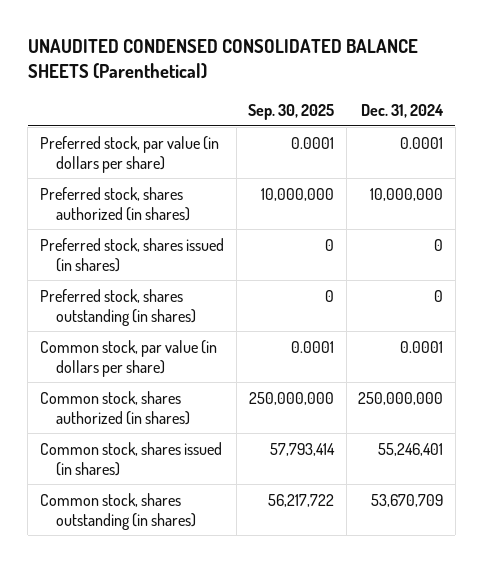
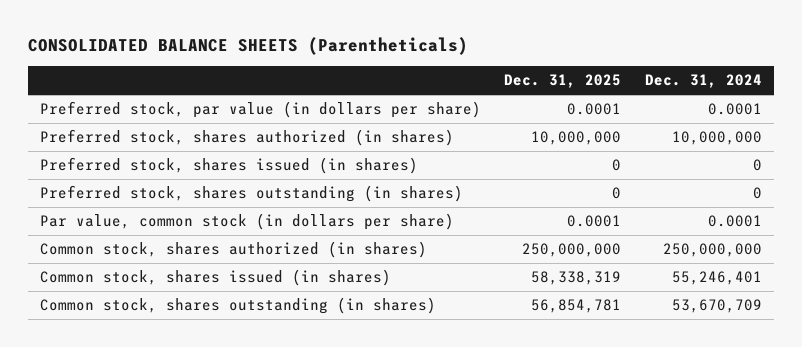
[27,39,418,80] UNAUDITED CONDENSED CONSOLIDATED BALANCE SHEETS (Parenthetical) -> [28,37,469,56] CONSOLIDATED BALANCE SHEETS (Parentheticals)
[248,104,335,121] Sep. 30, 2025 -> none
none -> [504,74,622,89] Dec. 31, 2025
[40,339,218,377] Common stock, par value (in dollars per share) -> [39,213,454,231] Par value, common stock (in dollars per share)

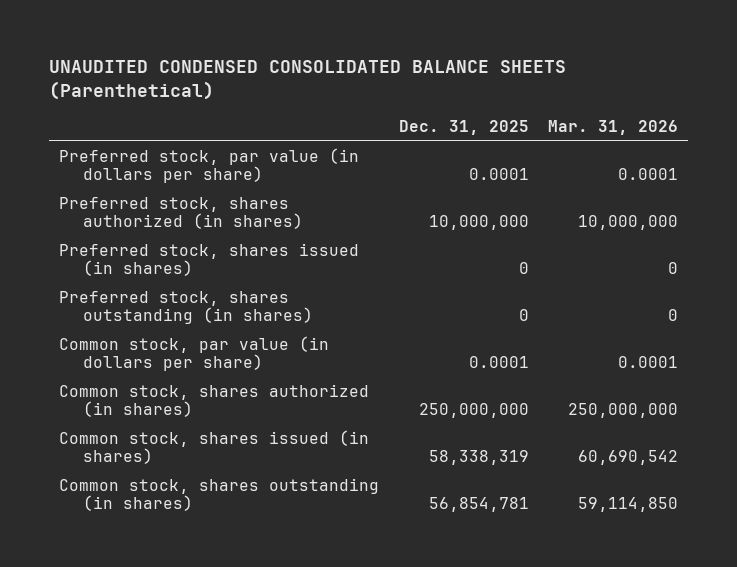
[28,37,469,56] CONSOLIDATED BALANCE SHEETS (Parentheticals) -> [49,60,567,101] UNAUDITED CONDENSED CONSOLIDATED BALANCE SHEETS (Parenthetical)
[645,74,763,89] Dec. 31, 2024 -> none
none -> [548,120,679,136] Mar. 31, 2026
[39,213,454,231] Par value, common stock (in dollars per share) -> [59,335,330,372] Common stock, par value (in dollars per share)

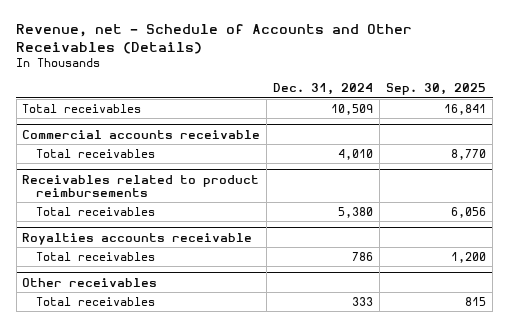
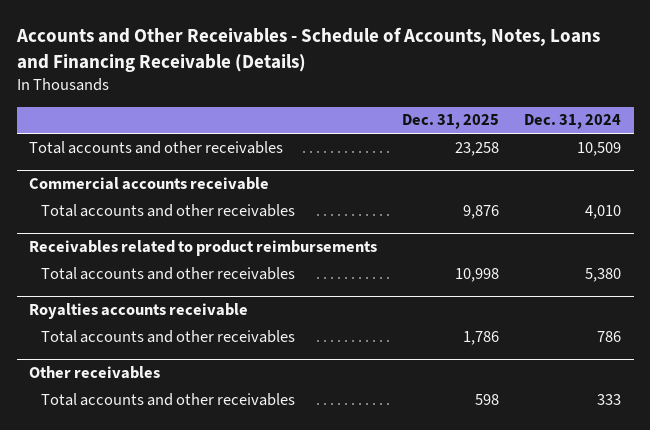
[16,23,413,54] Revenue, net - Schedule of Accounts and Other Receivables (Details) -> [15,27,600,72] Accounts and Other Receivables - Schedule of Accounts, Notes, Loans and Financing Receivable (Details)
[386,83,487,96] Sep. 30, 2025 -> none
none -> [402,114,500,130] Dec. 31, 2025
[22,103,142,113] Total receivables -> [29,140,284,154] Total accounts and other receivables
[35,148,155,158] Total receivables -> [41,203,296,217] Total accounts and other receivables
[35,206,155,216] Total receivables -> [41,266,296,280] Total accounts and other receivables
[35,251,155,261] Total receivables -> [41,329,296,343] Total accounts and other receivables
[35,296,155,306] Total receivables -> [41,392,296,406] Total accounts and other receivables

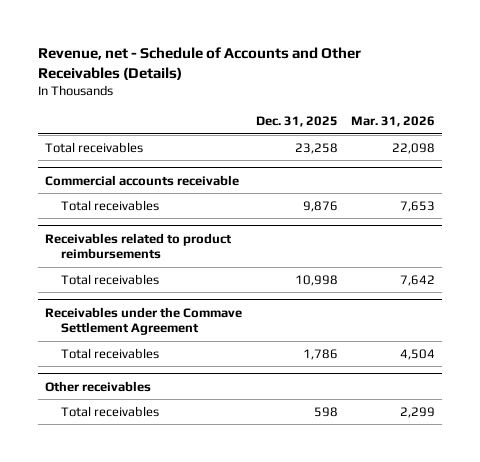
[15,27,600,72] Accounts and Other Receivables - Schedule of Accounts, Notes, Loans and Financing Receivable (Details) -> [38,47,362,81] Revenue, net - Schedule of Accounts and Other Receivables (Details)
[524,114,622,130] Dec. 31, 2024 -> none
none -> [351,116,436,128] Mar. 31, 2026
[29,140,284,154] Total accounts and other receivables -> [45,141,144,153] Total receivables
[41,203,296,217] Total accounts and other receivables -> [60,199,159,211] Total receivables
[29,303,249,320] Royalties accounts receivable -> none
[41,266,296,280] Total accounts and other receivables -> [60,273,159,285] Total receivables
none -> [45,306,243,336] Receivables under the Commave Settlement Agreement
[41,329,296,343] Total accounts and other receivables -> [60,347,159,359] Total receivables
[41,392,296,406] Total accounts and other receivables -> [60,405,159,417] Total receivables

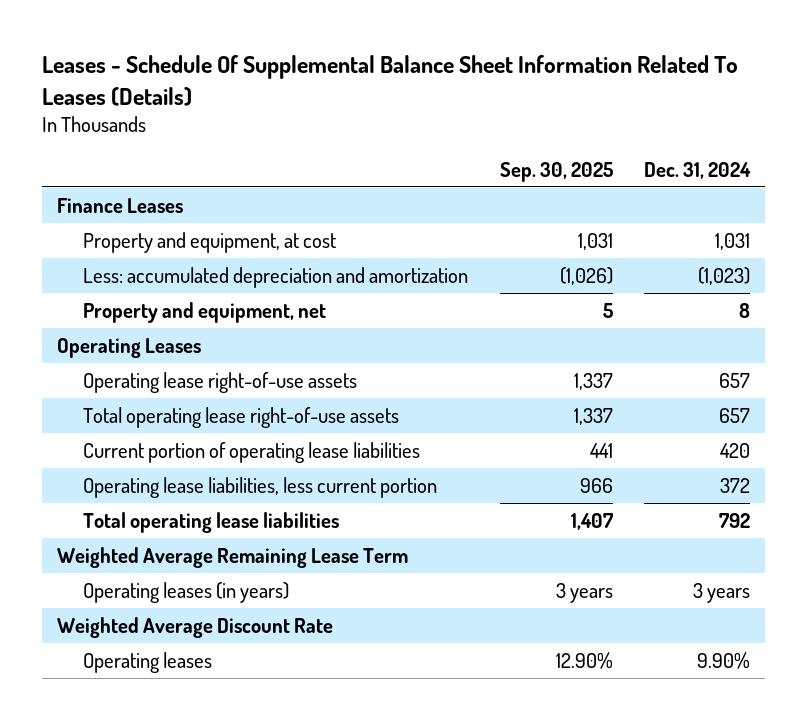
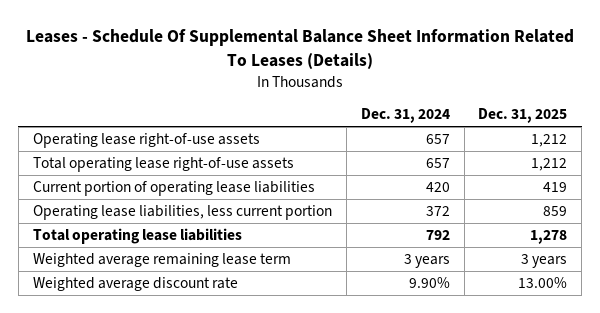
[499,161,613,182] Sep. 30, 2025 -> none
none -> [478,108,568,124] Dec. 31, 2025
[57,197,184,213] Finance Leases -> none
[83,231,337,253] Property and equipment, at cost -> none
[83,266,469,288] Less: accumulated depreciation and amortization -> none
[83,301,327,323] Property and equipment, net -> none
[57,337,202,358] Operating Leases -> none
[57,546,409,568] Weighted Average Remaining Lease Term -> none
[57,616,334,638] Weighted Average Discount Rate -> none
[83,581,290,603] Operating leases (in years) -> [32,253,291,268] Weighted average remaining lease term
[83,651,213,673] Operating leases -> [32,277,238,292] Weighted average discount rate

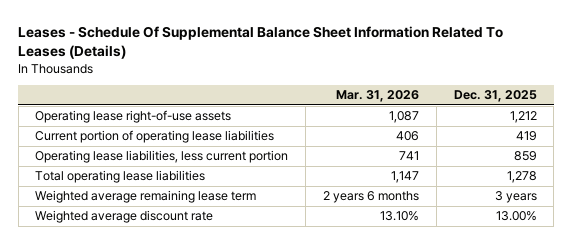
[360,108,450,124] Dec. 31, 2024 -> none
none -> [335,90,419,103] Mar. 31, 2026
[32,157,294,173] Total operating lease right-of-use assets -> none

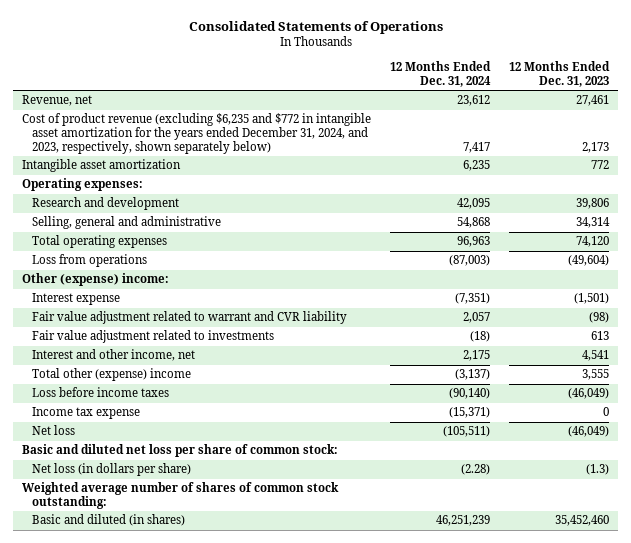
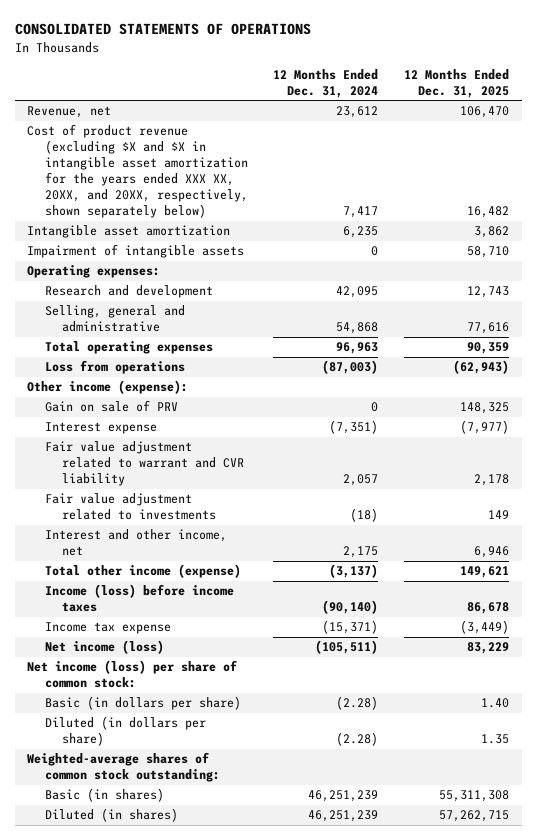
[188,20,443,34] Consolidated Statements of Operations -> [14,23,311,36] CONSOLIDATED STATEMENTS OF OPERATIONS
[508,61,610,87] 12 Months Ended Dec. 31, 2023 -> none
none -> [403,68,509,98] 12 Months Ended Dec. 31, 2025
[22,113,372,154] Cost of product revenue (excluding $6,235 and $772 in intangible asset amortization for the years ended December 31, 2024, and 2023, respectively, shown separately below) -> [27,124,248,219] Cost of product revenue (excluding $X and $X in intangible asset amortization for the years ended XXX XX, 20XX, and 20XX, respectively, shown separately below)
none -> [27,244,245,259] Impairment of intangible assets
[22,273,170,287] Other (expense) income: -> [27,380,189,395] Other income (expense):
none -> [44,400,178,413] Gain on sale of PRV
[31,368,191,382] Total other (expense) income -> [44,564,241,579] Total other income (expense)
[31,387,169,398] Loss before income taxes -> [44,584,234,613] Income (loss) before income taxes
[31,425,75,436] Net loss -> [44,640,164,655] Net income (loss)
[22,444,339,458] Basic and diluted net loss per share of common stock: -> [27,660,238,689] Net income (loss) per share of common stock:
[31,463,191,477] Net loss (in dollars per share) -> [44,696,241,711] Basic (in dollars per share)
none -> [44,716,206,747] Diluted (in dollars per share)
[22,482,340,510] Weighted average number of shares of common stock outstanding: -> [27,752,220,783] Weighted-average shares of common stock outstanding:
[31,514,185,527] Basic and diluted (in shares) -> [44,788,164,803] Basic (in shares)
none -> [44,808,178,823] Diluted (in shares)

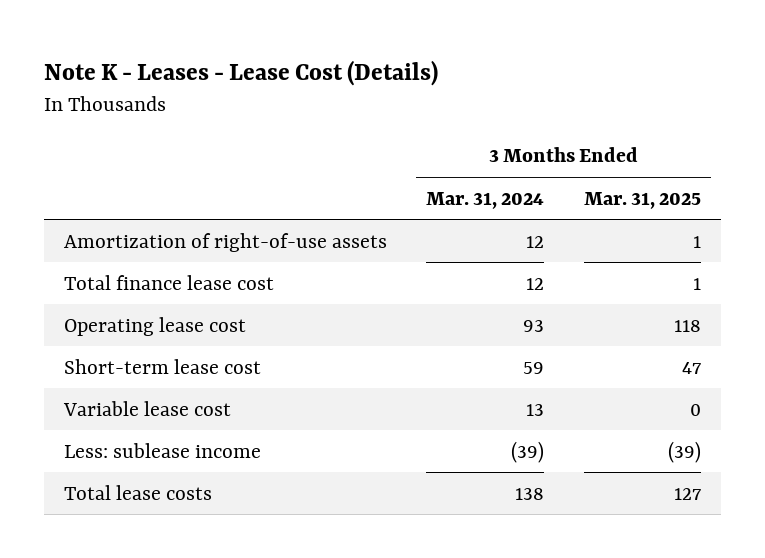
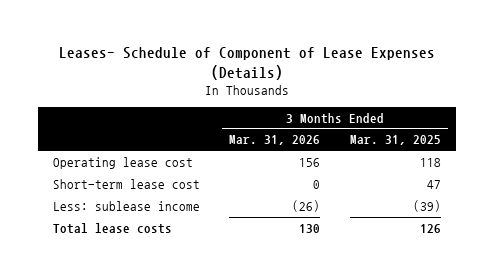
[43,60,438,87] Note K - Leases - Lease Cost (Details) -> [58,47,435,81] Leases- Schedule of Component of Lease Expenses (Details)
[426,191,545,209] Mar. 31, 2024 -> none
none -> [229,135,321,146] Mar. 31, 2026
[63,232,387,252] Amortization of right-of-use assets -> none
[63,274,274,290] Total finance lease cost -> none
[62,400,231,416] Variable lease cost -> none
[673,487,701,500] 127 -> [419,223,441,233] 126

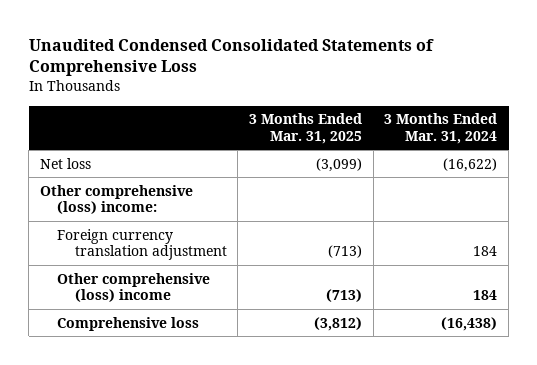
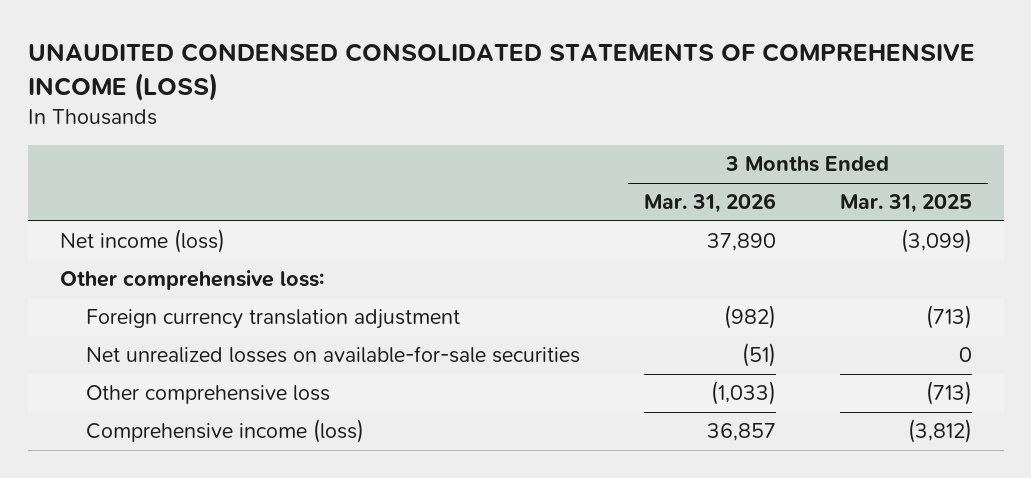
[28,38,434,77] Unaudited Condensed Consolidated Statements of Comprehensive Loss -> [27,43,975,101] UNAUDITED CONDENSED CONSOLIDATED STATEMENTS OF COMPREHENSIVE INCOME (LOSS)
[384,113,498,145] 3 Months Ended Mar. 31, 2024 -> none
none -> [643,193,776,214] Mar. 31, 2026
[39,157,91,169] Net loss -> [59,229,225,254] Net income (loss)
[39,184,193,215] Other comprehensive (loss) income: -> [59,270,324,291] Other comprehensive loss:
none -> [85,346,580,364] Net unrealized losses on available-for-sale securities
[57,272,211,303] Other comprehensive (loss) income -> [85,385,330,405] Other comprehensive loss
[57,316,200,331] Comprehensive loss -> [85,419,364,444] Comprehensive income (loss)

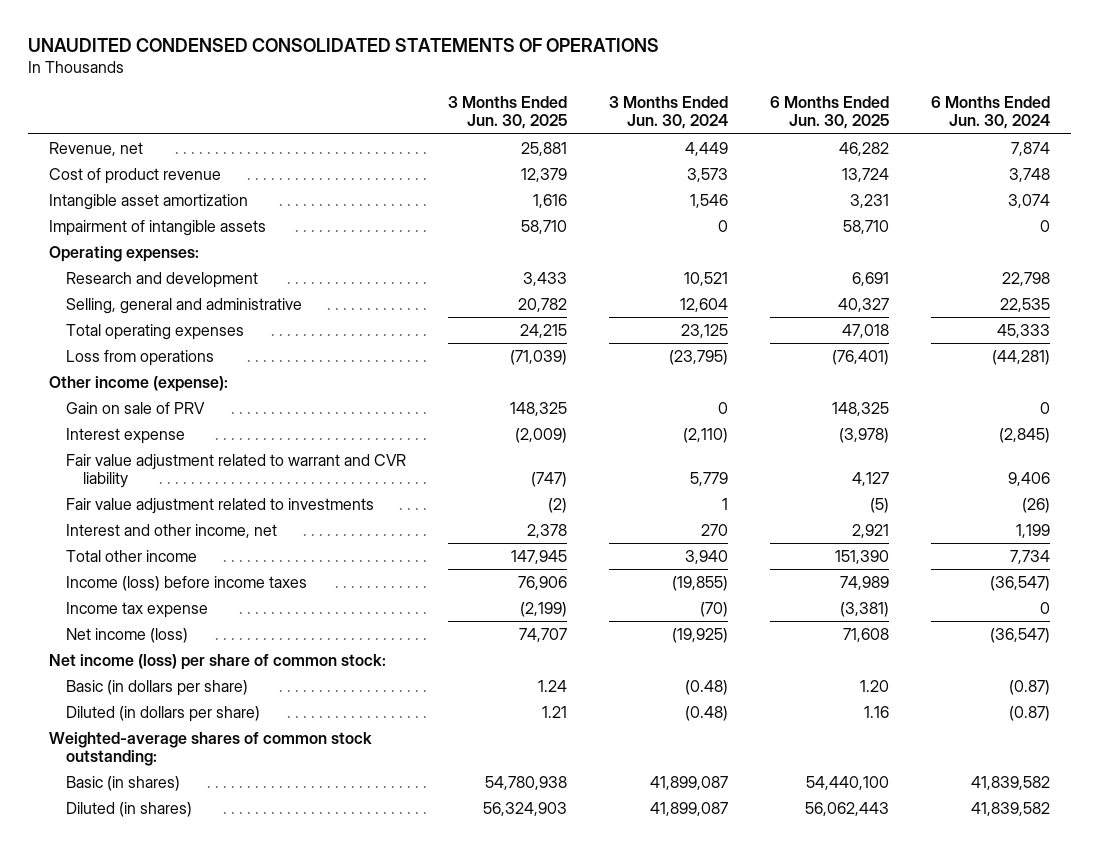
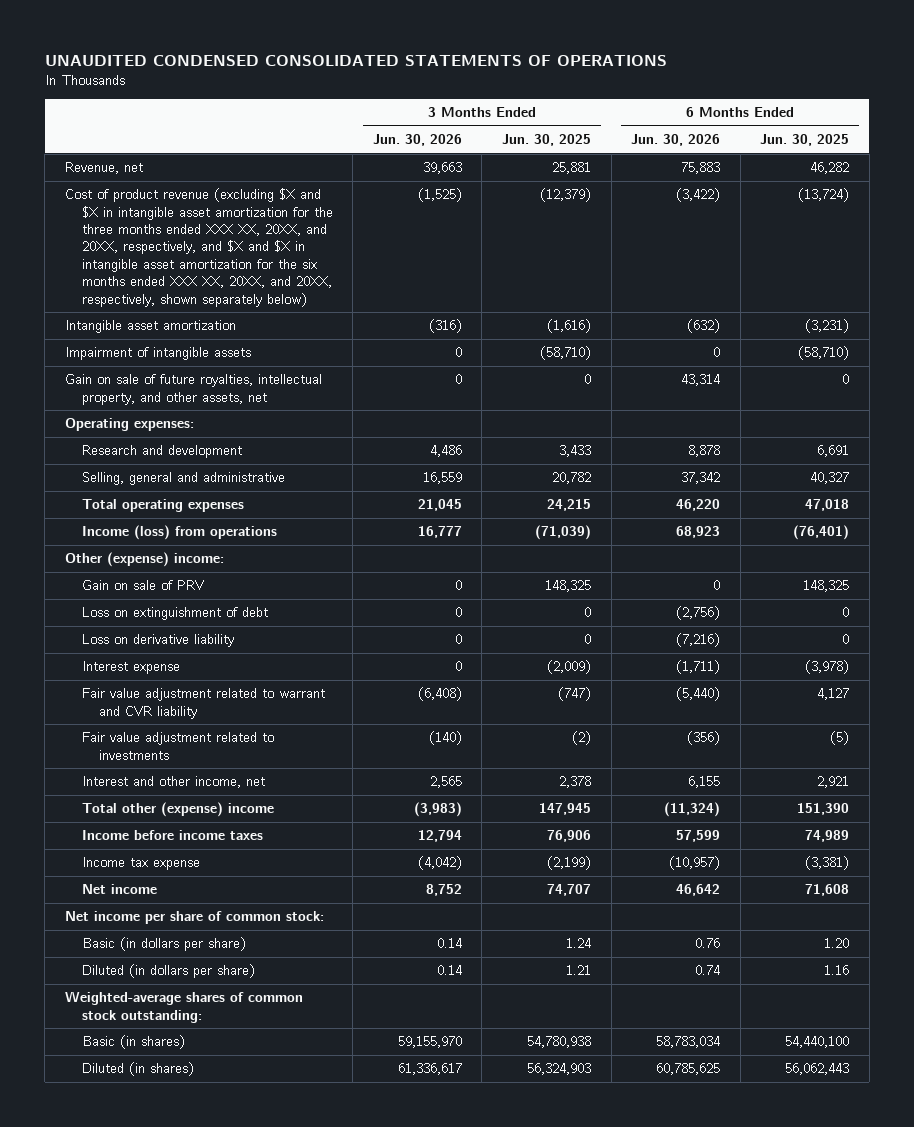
[609,95,729,130] 3 Months Ended Jun. 30, 2024 -> none
[931,95,1051,130] 6 Months Ended Jun. 30, 2024 -> none
none -> [372,134,462,147] Jun. 30, 2026
none -> [631,134,721,147] Jun. 30, 2026
[48,167,221,184] Cost of product revenue -> none
none -> [64,188,333,307] Cost of product revenue (excluding $X and $X in intangible asset amortization for the three months ended XXX XX, 20XX, and 20XX, respectively, and $X and $X in intangible asset amortization for the six months ended XXX XX, 20XX, and 20XX, respectively, shown separately below)
[532,193,567,208] 1,616 -> [546,319,591,334] (1,616)
[850,193,890,208] 3,231 -> [805,319,850,334] (3,231)
[520,219,567,234] 58,710 -> [539,346,591,361] (58,710)
[843,219,890,234] 58,710 -> [798,346,850,361] (58,710)
none -> [64,374,322,405] Gain on sale of future royalties, intellectual property, and other assets, net
[65,349,214,366] Loss from operations -> [81,525,277,541] Income (loss) from operations
[48,375,228,392] Other income (expense): -> [64,552,224,568] Other (expense) income:
none -> [81,607,268,621] Loss on extinguishment of debt
none -> [81,634,234,648] Loss on derivative liability
[65,549,197,562] Total other income -> [81,802,274,818] Total other (expense) income
[65,575,307,591] Income (loss) before income taxes -> [81,830,263,841] Income before income taxes
[65,627,188,643] Net income (loss) -> [81,884,157,895] Net income
[48,653,386,670] Net income (loss) per share of common stock: -> [64,911,324,925] Net income per share of common stock:

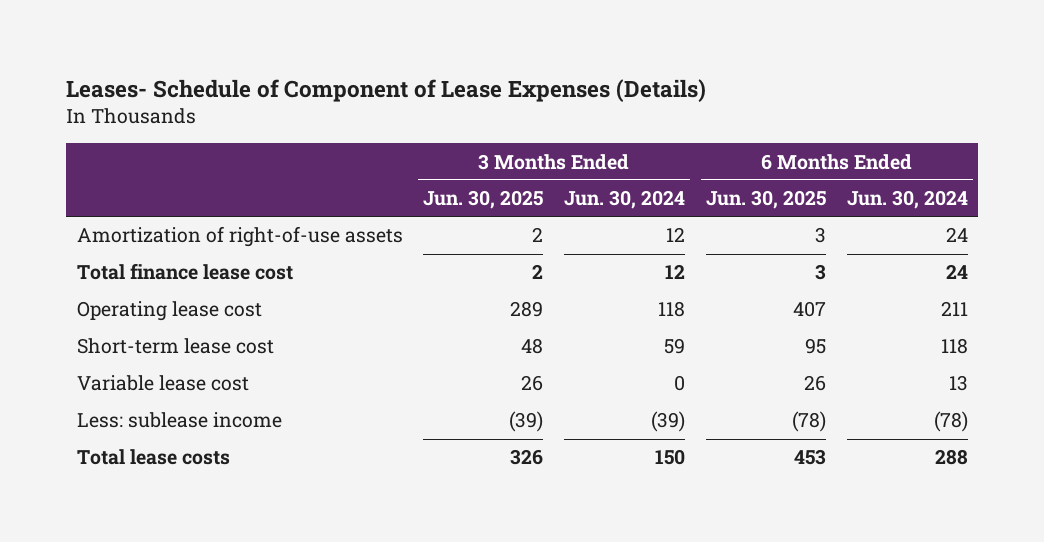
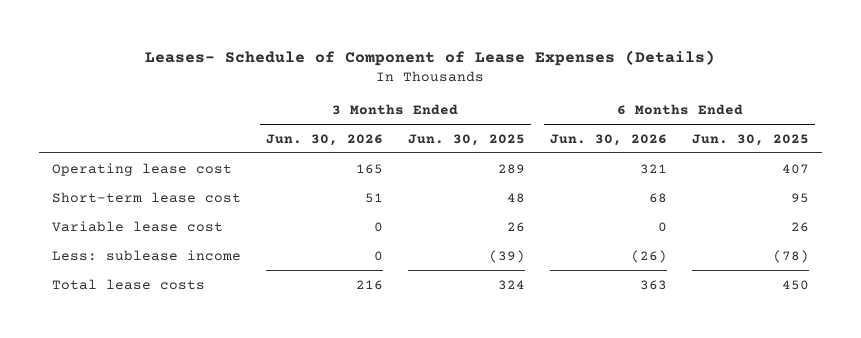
[564,190,686,210] Jun. 30, 2024 -> none
[846,190,968,210] Jun. 30, 2024 -> none
none -> [265,133,383,146] Jun. 30, 2026
none -> [550,133,668,146] Jun. 30, 2026
[76,226,403,248] Amortization of right-of-use assets -> none
[76,263,293,281] Total finance lease cost -> none
[510,449,544,466] 326 -> [497,279,525,290] 324
[793,449,826,466] 453 -> [782,279,810,290] 450

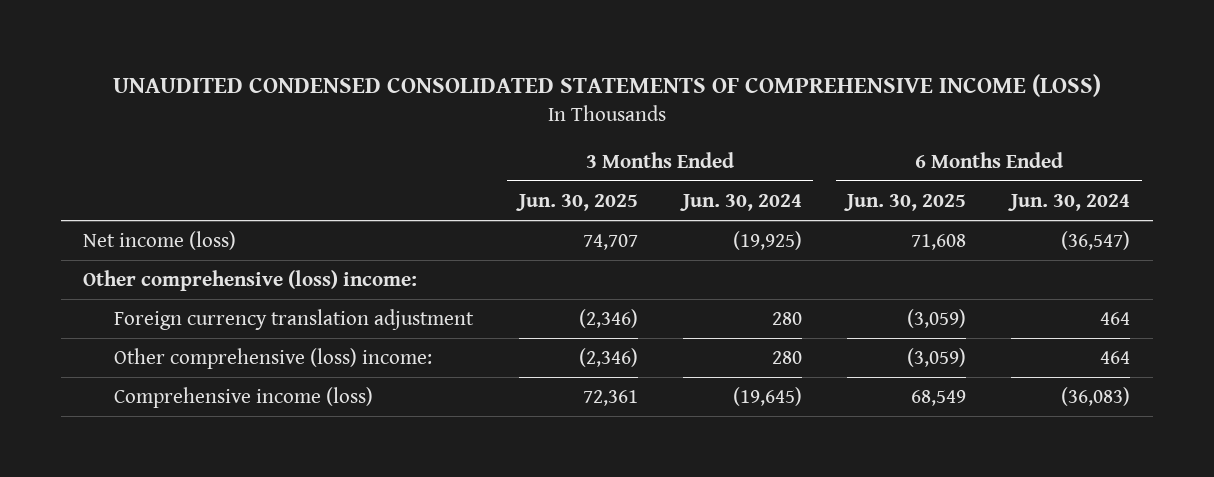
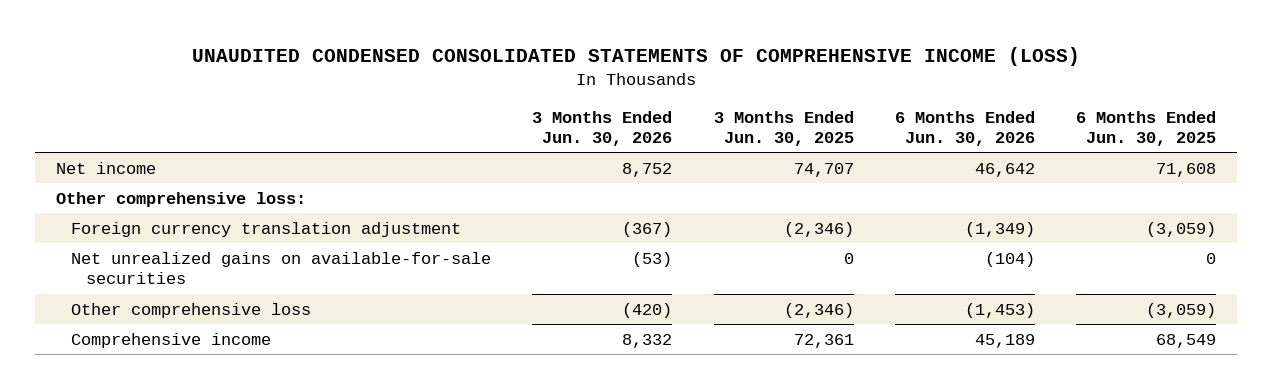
[679,193,802,211] Jun. 30, 2024 -> none
[1008,193,1131,211] Jun. 30, 2024 -> none
none -> [532,110,673,146] 3 Months Ended Jun. 30, 2026
none -> [894,110,1035,146] 6 Months Ended Jun. 30, 2026
[83,230,237,250] Net income (loss) -> [56,161,157,174] Net income
[83,269,418,291] Other comprehensive (loss) income: -> [56,191,307,207] Other comprehensive loss:
none -> [71,251,492,285] Net unrealized gains on available-for-sale securities
[114,347,433,369] Other comprehensive (loss) income: -> [71,302,312,318] Other comprehensive loss
[114,386,374,408] Comprehensive income (loss) -> [71,332,272,348] Comprehensive income

